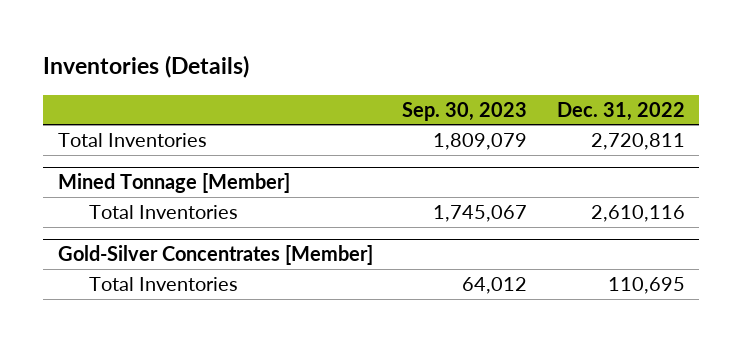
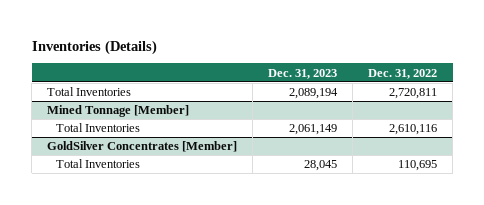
[402,101,528,121] Sep. 30, 2023 -> none
none -> [268,68,338,79] Dec. 31, 2023
[57,245,373,266] Gold-Silver Concentrates [Member] -> [47,141,238,153] GoldSilver Concentrates [Member]

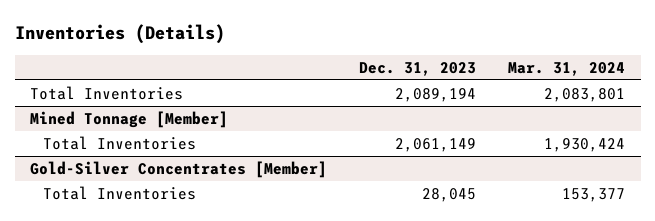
[368,68,438,79] Dec. 31, 2022 -> none
none -> [507,61,625,76] Mar. 31, 2024
[47,141,238,153] GoldSilver Concentrates [Member] -> [30,160,328,178] Gold-Silver Concentrates [Member]

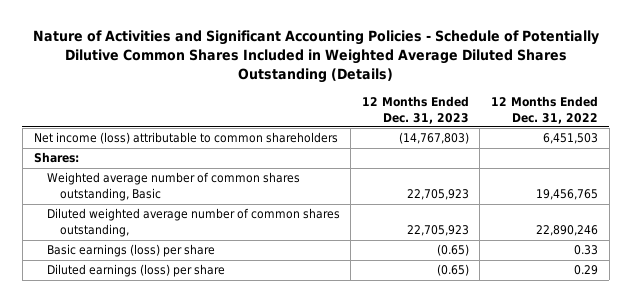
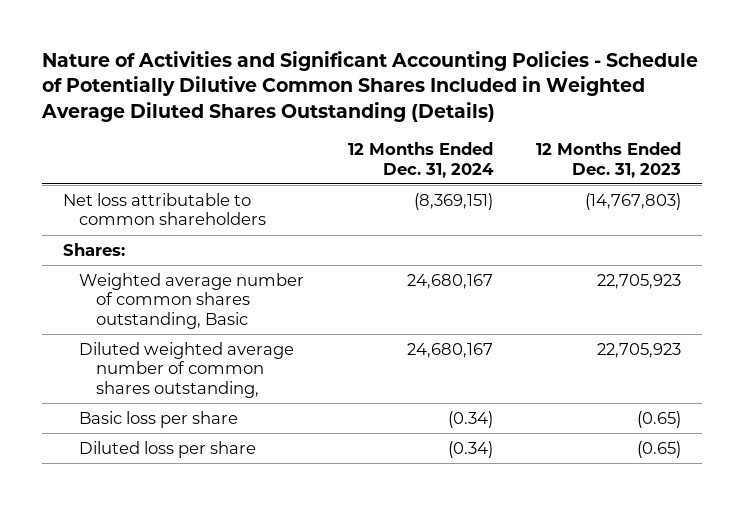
[491,95,599,124] 12 Months Ended Dec. 31, 2022 -> none
none -> [347,142,494,178] 12 Months Ended Dec. 31, 2024
[33,132,338,145] Net income (loss) attributable to common shareholders -> [63,192,267,226] Net loss attributable to common shareholders
[46,244,215,258] Basic earnings (loss) per share -> [79,410,239,428] Basic loss per share
[46,264,225,278] Diluted earnings (loss) per share -> [79,440,257,458] Diluted loss per share

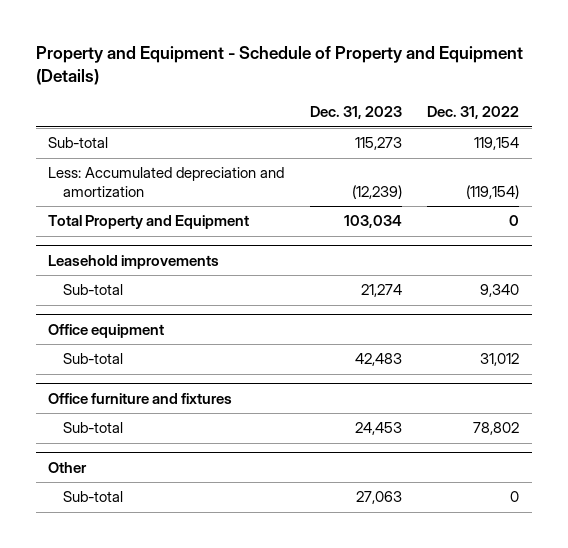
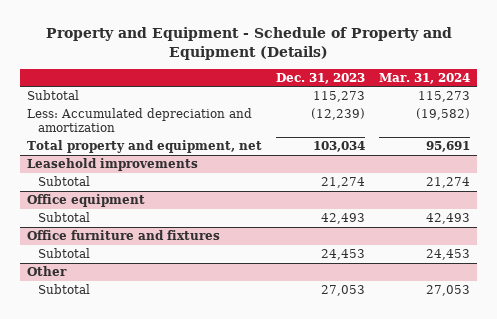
[427,106,520,120] Dec. 31, 2022 -> none
none -> [379,72,471,84] Mar. 31, 2024
[48,137,109,149] Sub-total -> [27,90,80,101] Subtotal
[48,215,250,230] Total Property and Equipment -> [27,140,263,154] Total property and equipment, net
[62,284,123,296] Sub-total -> [37,176,90,187] Subtotal
[62,353,123,365] Sub-total -> none
none -> [37,212,90,223] Subtotal
[62,422,123,434] Sub-total -> [37,248,90,259] Subtotal
[62,491,123,503] Sub-total -> none
none -> [37,284,90,295] Subtotal

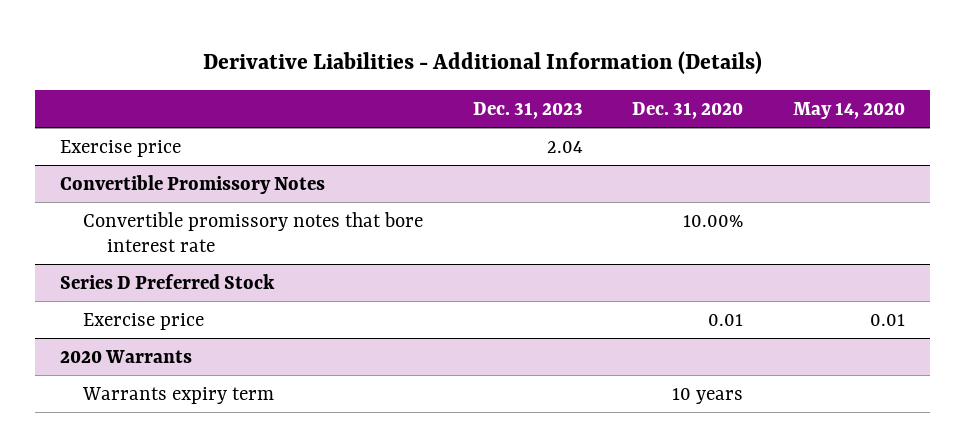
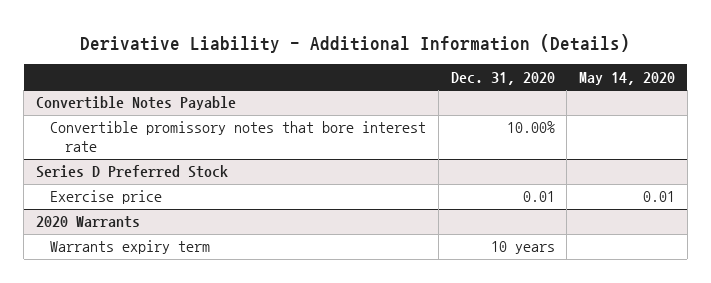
[202,50,762,74] Derivative Liabilities - Additional Information (Details) -> [80,33,631,53] Derivative Liability - Additional Information (Details)
[472,101,583,119] Dec. 31, 2023 -> none
[60,139,182,157] Exercise price -> none
[60,174,326,194] Convertible Promissory Notes -> [35,96,236,111] Convertible Notes Payable

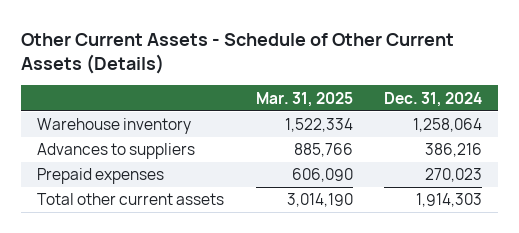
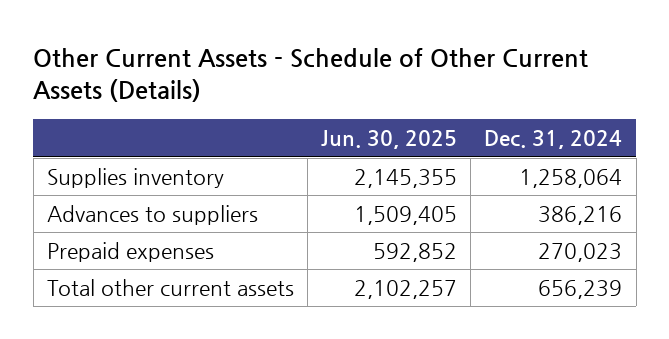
[255,91,353,107] Mar. 31, 2025 -> none
none -> [321,130,458,150] Jun. 30, 2025
[37,118,192,135] Warehouse inventory -> [46,168,224,189] Supplies inventory
[416,193,483,208] 1,914,303 -> [538,280,623,300] 656,239

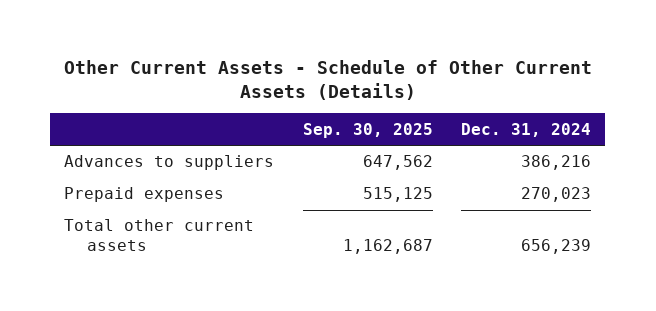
[321,130,458,150] Jun. 30, 2025 -> none
none -> [302,122,433,138] Sep. 30, 2025
[46,168,224,189] Supplies inventory -> none

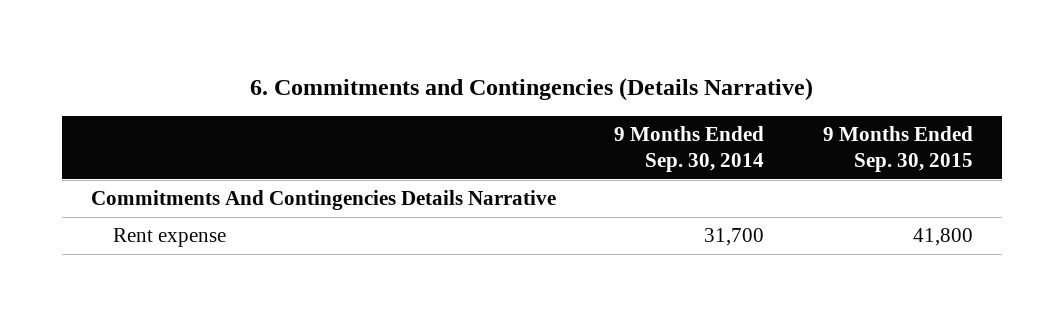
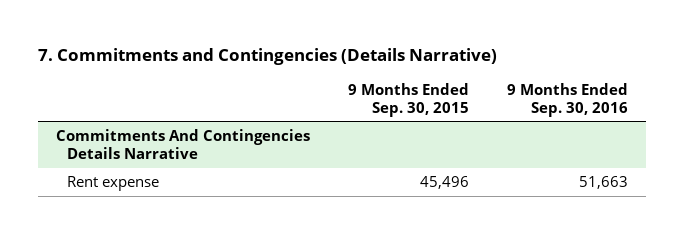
[249,77,813,101] 6. Commitments and Contingencies (Details Narrative) -> [37,47,497,65] 7. Commitments and Contingencies (Details Narrative)
[614,125,765,173] 9 Months Ended Sep. 30, 2014 -> none
none -> [506,82,628,117] 9 Months Ended Sep. 30, 2016
[912,228,973,247] 41,800 -> [420,176,470,190] 45,496

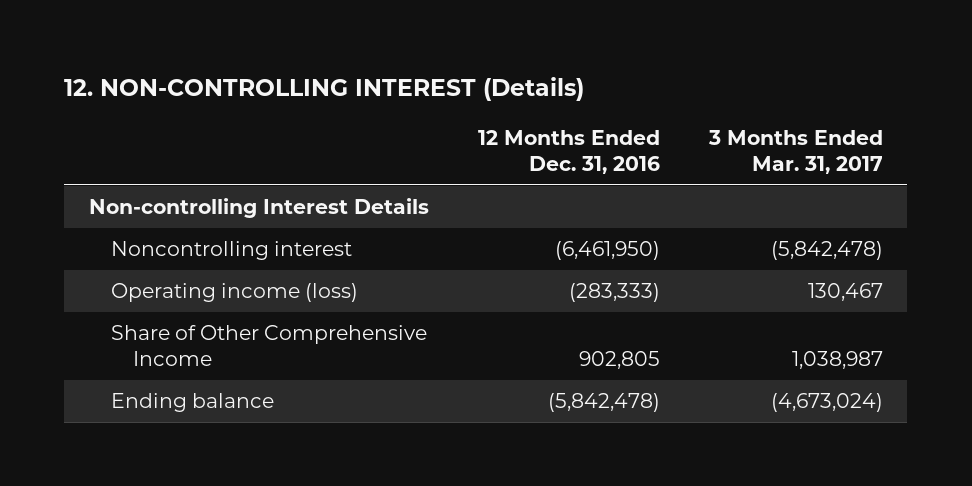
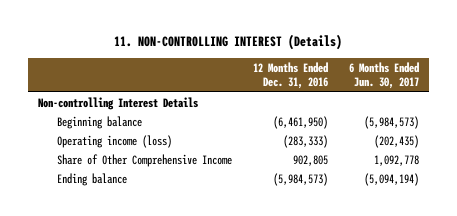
[64,76,585,101] 12. NON-CONTROLLING INTEREST (Details) -> [114,34,343,51] 11. NON-CONTROLLING INTEREST (Details)
[707,129,883,174] 3 Months Ended Mar. 31, 2017 -> none
none -> [348,61,419,90] 6 Months Ended Jun. 30, 2017
[110,241,352,261] Noncontrolling interest -> [57,115,143,129] Beginning balance
[547,393,660,413] (5,842,478) -> [272,172,328,186] (5,984,573)

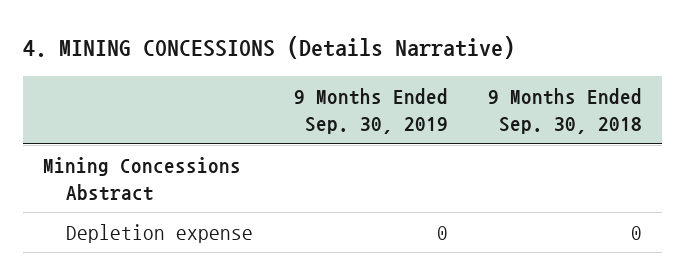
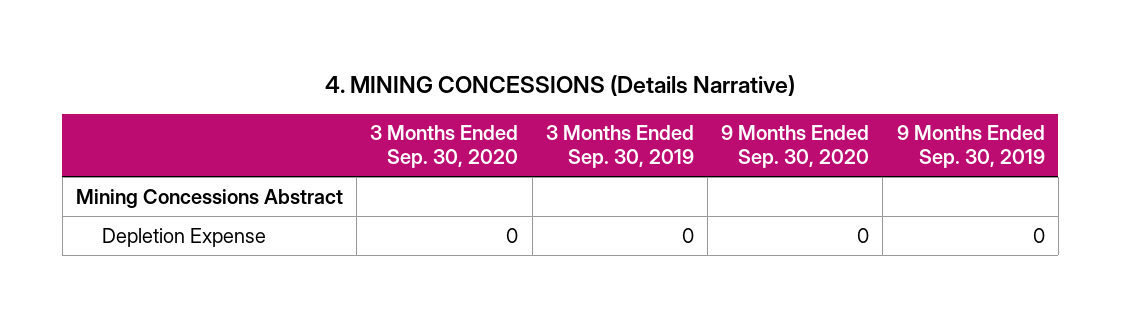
[488,88,643,135] 9 Months Ended Sep. 30, 2018 -> none
none -> [370,125,519,168] 3 Months Ended Sep. 30, 2020
none -> [545,125,694,168] 3 Months Ended Sep. 30, 2019
none -> [721,125,870,168] 9 Months Ended Sep. 30, 2020
[66,223,254,243] Depletion expense -> [102,227,267,247] Depletion Expense

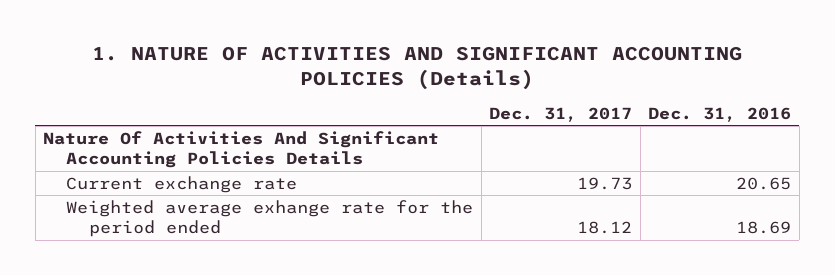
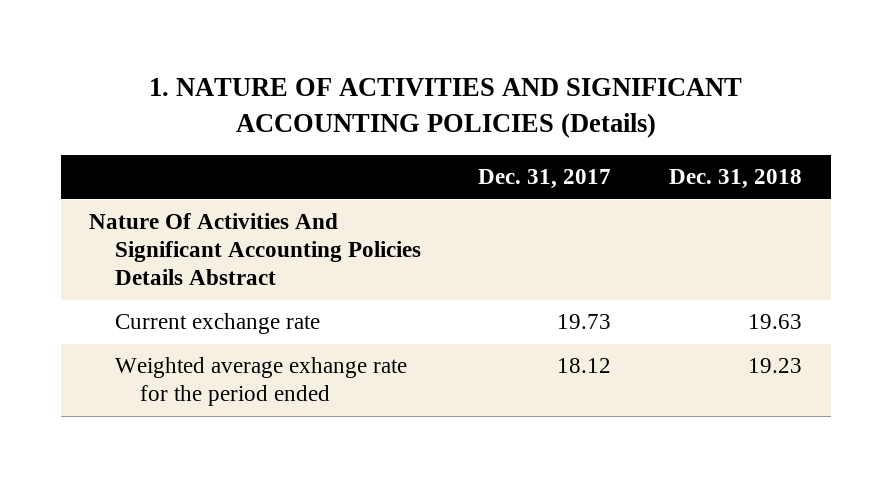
[648,106,792,122] Dec. 31, 2016 -> none
none -> [668,169,802,190] Dec. 31, 2018
[43,130,440,169] Nature Of Activities And Significant Accounting Policies Details -> [89,213,421,286] Nature Of Activities And Significant Accounting Policies Details Abstract

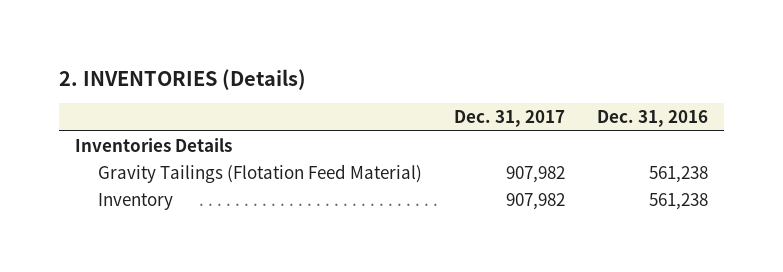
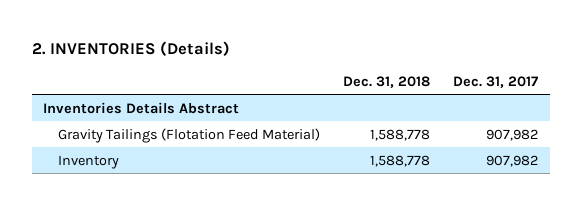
[596,110,708,128] Dec. 31, 2016 -> none
none -> [343,75,431,88] Dec. 31, 2018
[75,138,233,153] Inventories Details -> [43,101,240,114] Inventories Details Abstract

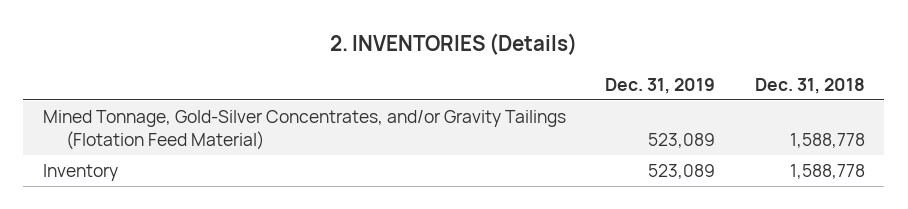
[453,75,539,88] Dec. 31, 2017 -> none
none -> [605,77,716,94] Dec. 31, 2019
[43,101,240,114] Inventories Details Abstract -> none
[57,127,320,143] Gravity Tailings (Flotation Feed Material) -> [43,110,567,151] Mined Tonnage, Gold-Silver Concentrates, and/or Gravity Tailings (Flotation Feed Material)

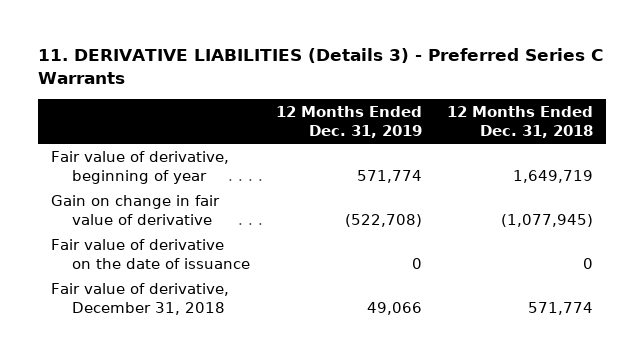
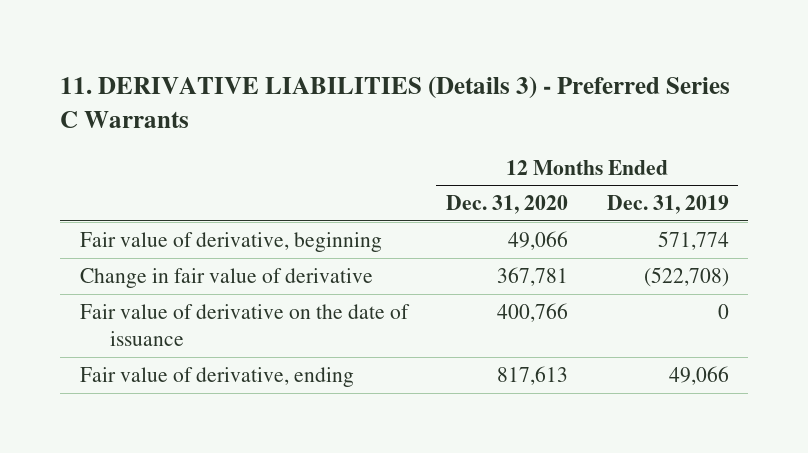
[447,106,594,138] 12 Months Ended Dec. 31, 2018 -> none
none -> [446,195,569,215] Dec. 31, 2020
[50,151,229,184] Fair value of derivative, beginning of year -> [79,232,382,253] Fair value of derivative, beginning
[50,195,220,225] Gain on change in fair value of derivative -> [79,268,373,289] Change in fair value of derivative
[50,283,229,315] Fair value of derivative, December 31, 2018 -> [79,367,354,388] Fair value of derivative, ending

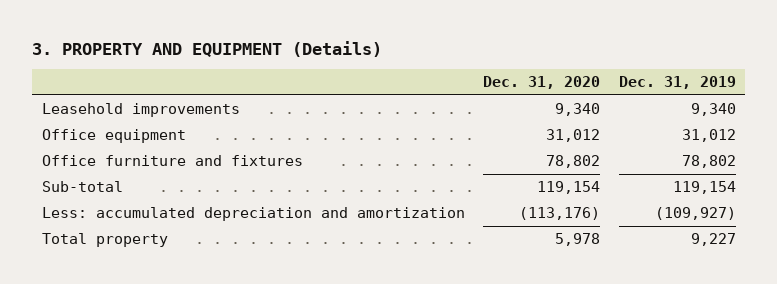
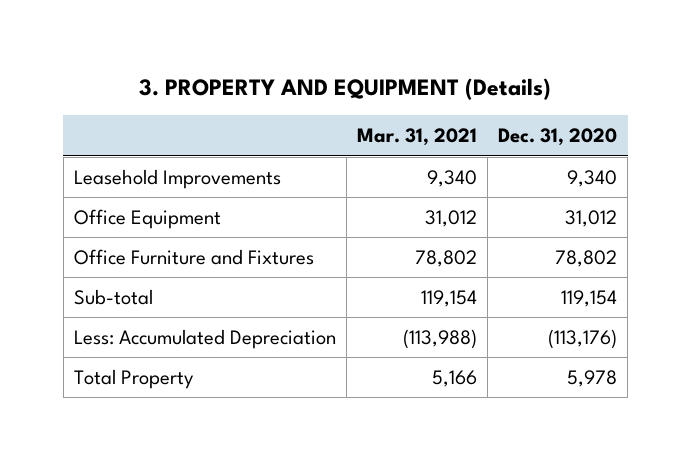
[618,76,736,90] Dec. 31, 2019 -> none
none -> [356,128,477,147] Mar. 31, 2021
[41,103,240,118] Leasehold improvements -> [73,168,281,189] Leasehold Improvements
[41,129,186,144] Office equipment -> [73,208,221,229] Office Equipment
[41,155,303,167] Office furniture and fixtures -> [73,248,314,265] Office Furniture and Fixtures
[41,207,465,222] Less: accumulated depreciation and amortization -> [73,328,336,349] Less: Accumulated Depreciation
[41,233,168,248] Total property -> [73,368,194,389] Total Property

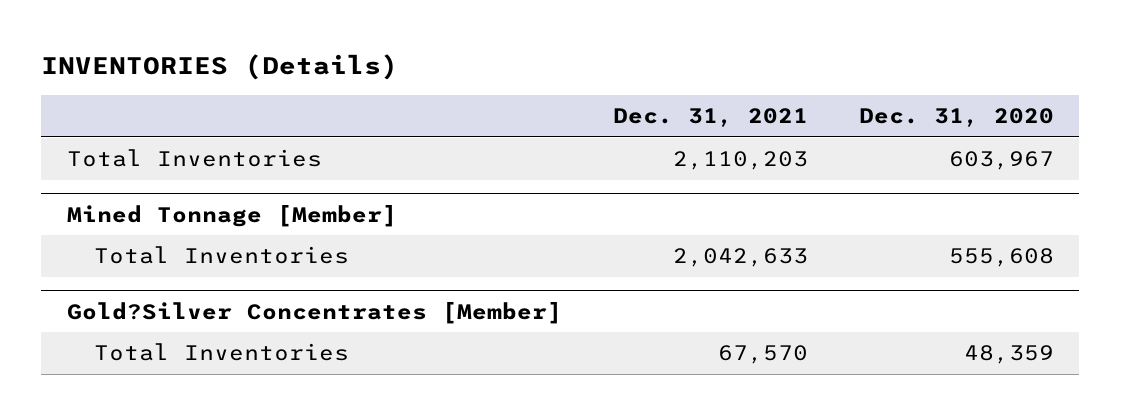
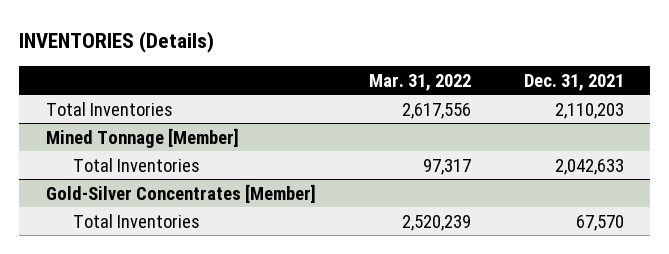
[858,108,1054,128] Dec. 31, 2020 -> none
none -> [368,73,471,91] Mar. 31, 2022
[66,301,562,324] Gold?Silver Concentrates [Member] -> [45,183,316,203] Gold-Silver Concentrates [Member]

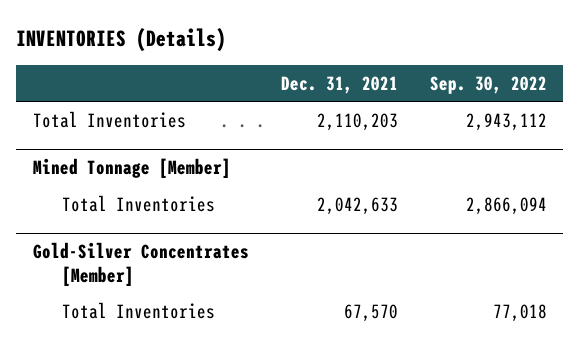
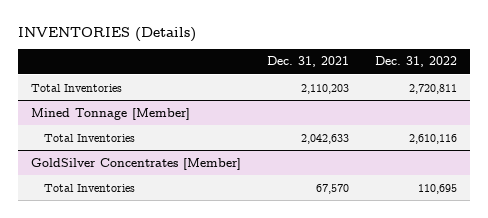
[430,75,548,94] Sep. 30, 2022 -> none
none -> [375,56,458,68] Dec. 31, 2022
[32,242,249,286] Gold-Silver Concentrates [Member] -> [30,157,241,170] GoldSilver Concentrates [Member]

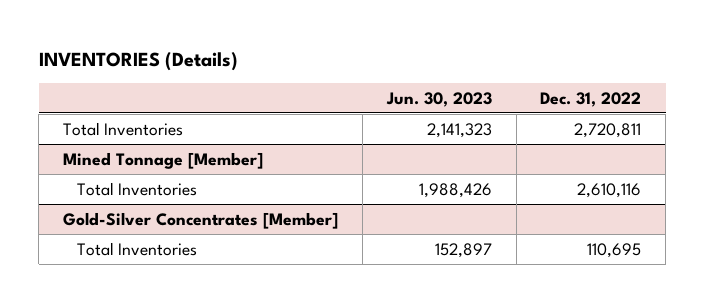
[266,56,349,68] Dec. 31, 2021 -> none
none -> [385,91,492,107] Jun. 30, 2023
[30,157,241,170] GoldSilver Concentrates [Member] -> [62,211,338,229] Gold-Silver Concentrates [Member]

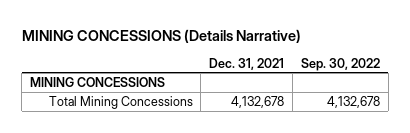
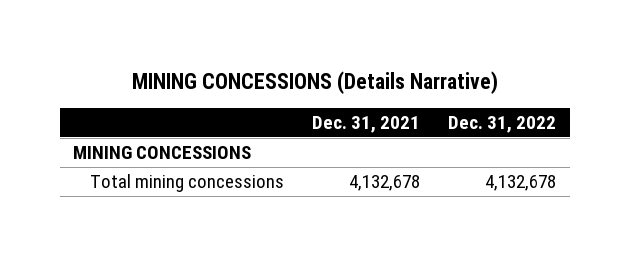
[300,57,380,71] Sep. 30, 2022 -> none
none -> [447,115,556,133] Dec. 31, 2022
[48,95,193,109] Total Mining Concessions -> [90,174,285,193] Total mining concessions

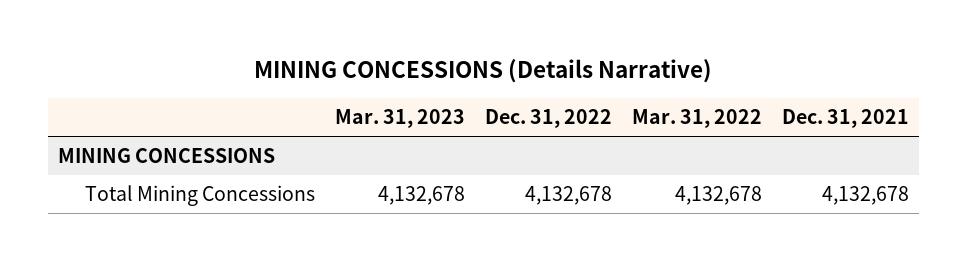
none -> [334,109,465,129] Mar. 31, 2023
none -> [631,109,762,129] Mar. 31, 2022
[90,174,285,193] Total mining concessions -> [84,185,315,207] Total Mining Concessions

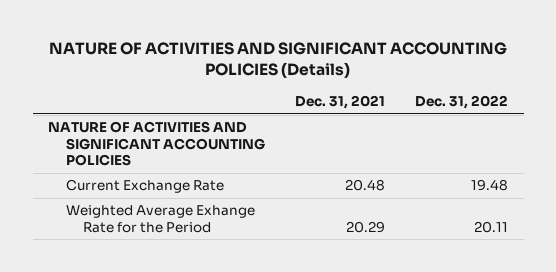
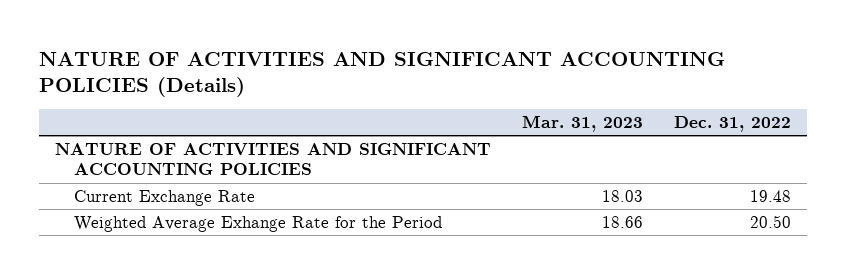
[294,95,385,110] Dec. 31, 2021 -> none
none -> [521,115,643,133] Mar. 31, 2023
[474,220,509,233] 20.11 -> [750,215,792,229] 20.50

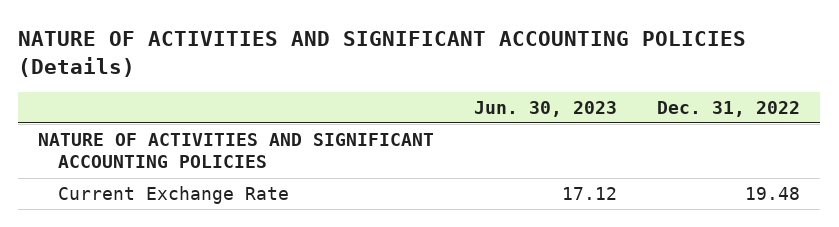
[521,115,643,133] Mar. 31, 2023 -> none
none -> [474,100,618,117] Jun. 30, 2023
[74,216,443,233] Weighted Average Exhange Rate for the Period -> none

